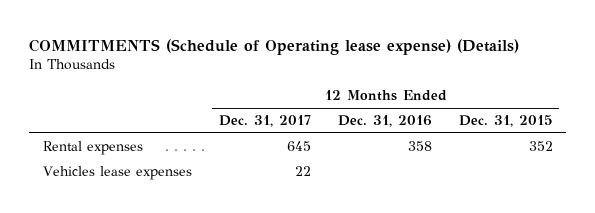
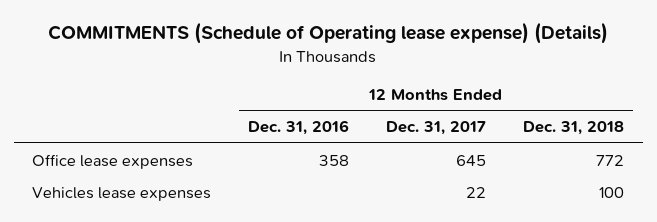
[458,115,553,128] Dec. 31, 2015 -> none
none -> [523,121,625,136] Dec. 31, 2018
[42,141,143,156] Rental expenses -> [32,153,194,169] Office lease expenses

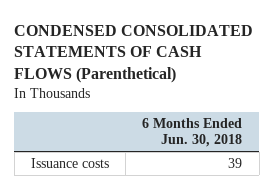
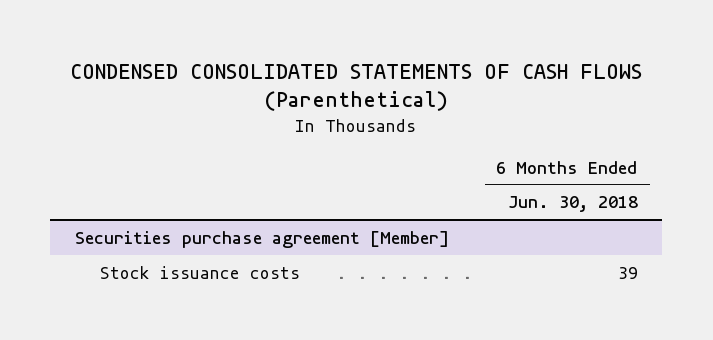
none -> [74,230,449,248] Securities purchase agreement [Member]
[30,158,109,169] Issuance costs -> [100,265,301,279] Stock issuance costs

